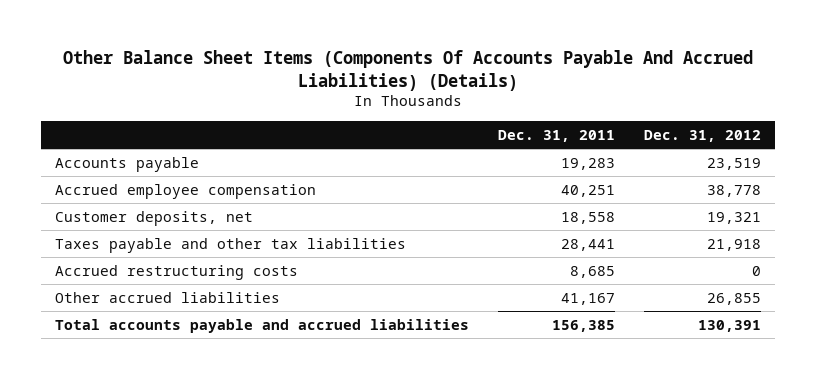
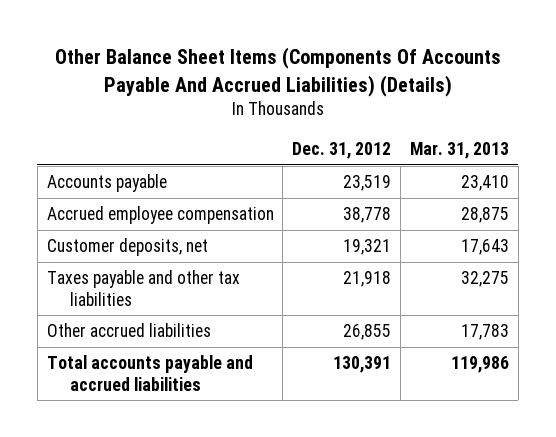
[498,129,616,142] Dec. 31, 2011 -> none
none -> [409,141,509,159] Mar. 31, 2013
[55,264,299,280] Accrued restructuring costs -> none

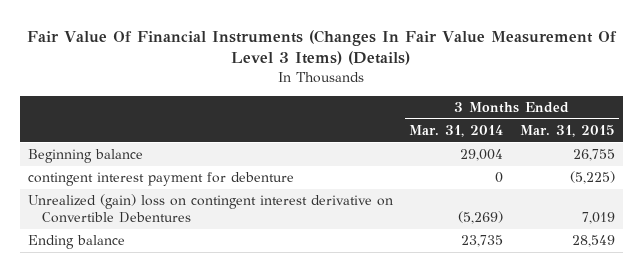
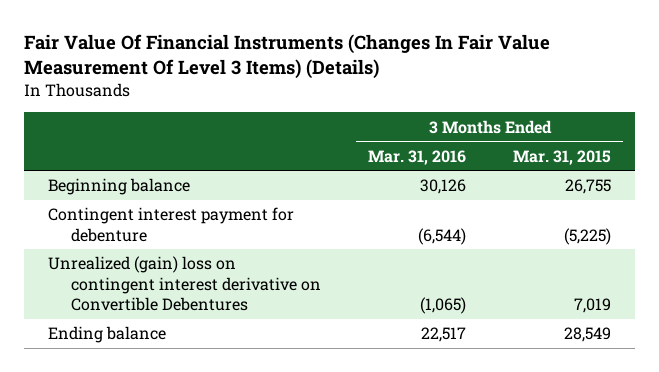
[409,125,504,138] Mar. 31, 2014 -> none
none -> [368,149,467,165] Mar. 31, 2016
[28,172,295,187] contingent interest payment for debenture -> [47,207,294,242] Contingent interest payment for debenture

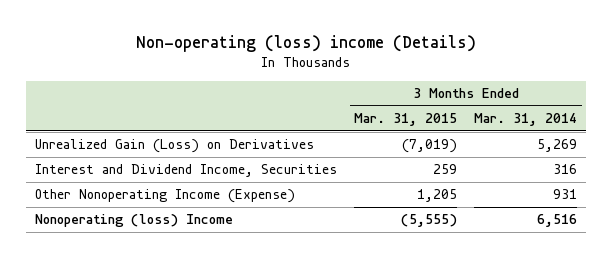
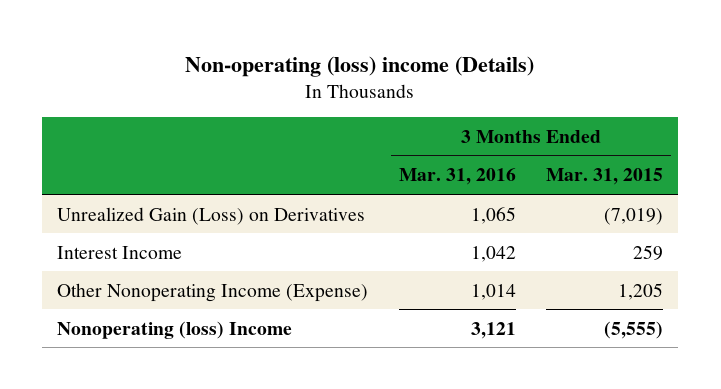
[474,113,578,127] Mar. 31, 2014 -> none
none -> [398,168,516,186] Mar. 31, 2016
[34,164,337,178] Interest and Dividend Income, Securities -> [57,245,183,259] Interest Income

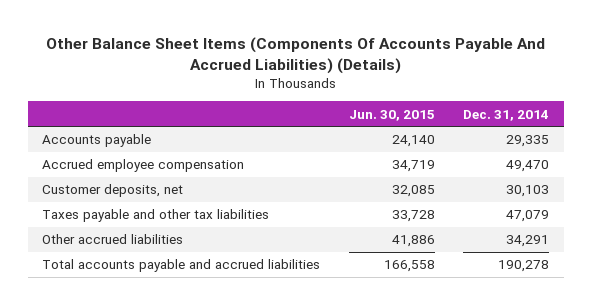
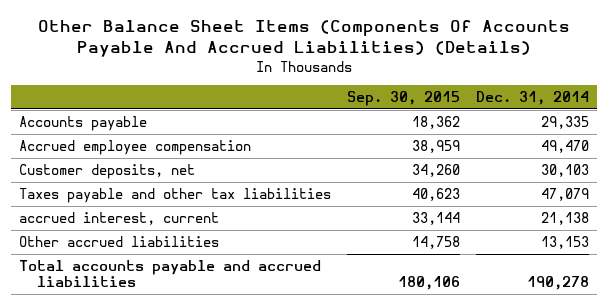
[348,109,435,121] Jun. 30, 2015 -> none
none -> [347,91,461,107] Sep. 30, 2015
none -> [19,211,220,225] accrued interest, current
[506,235,550,248] 34,291 -> [541,235,590,249] 13,153

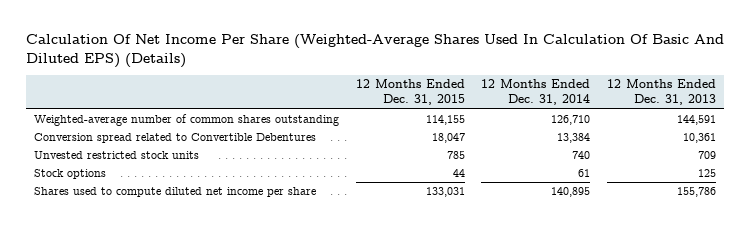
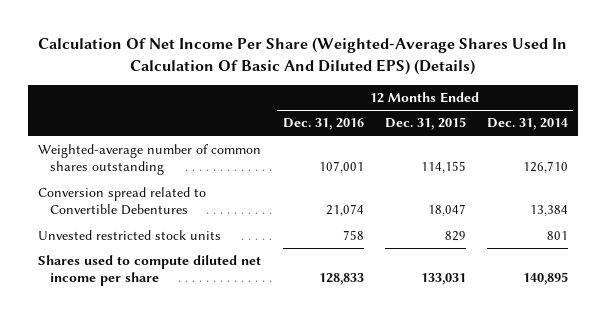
[607,79,717,106] 12 Months Ended Dec. 31, 2013 -> none
none -> [282,118,364,131] Dec. 31, 2016
[33,169,106,180] Stock options -> none
[446,151,465,160] 785 -> [444,231,466,242] 829
[572,151,591,160] 740 -> [546,231,568,241] 801

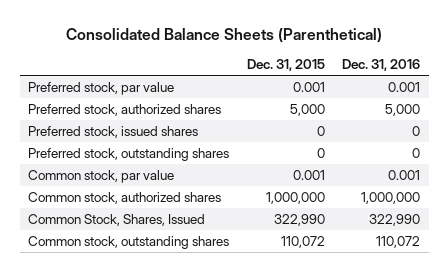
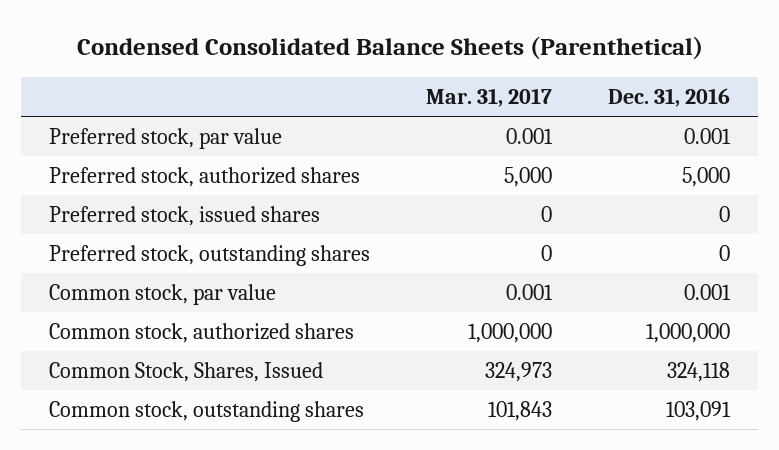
[66,28,383,44] Consolidated Balance Sheets (Parenthetical) -> [76,36,703,61] Condensed Consolidated Balance Sheets (Parenthetical)
[246,59,325,72] Dec. 31, 2015 -> none
none -> [426,88,553,108] Mar. 31, 2017
[368,213,420,226] 322,990 -> [666,362,730,383] 324,118
[375,235,420,248] 110,072 -> [665,401,731,422] 103,091

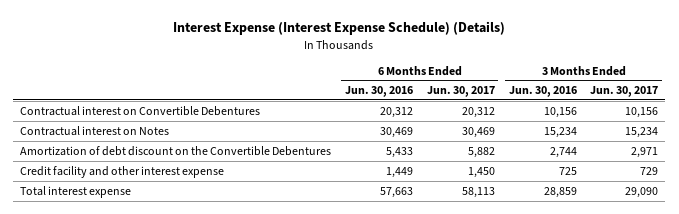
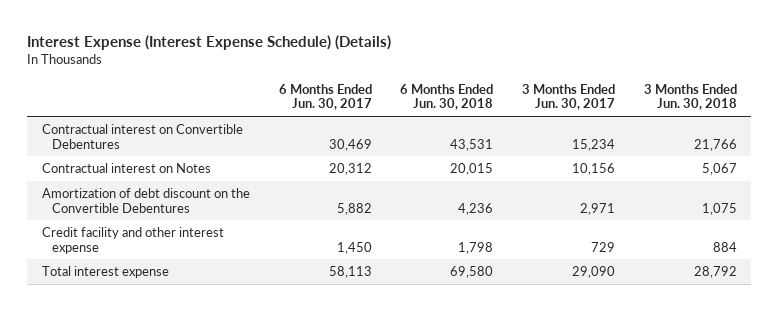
[344,86,413,98] Jun. 30, 2016 -> none
[508,86,577,98] Jun. 30, 2016 -> none
none -> [400,83,494,111] 6 Months Ended Jun. 30, 2018
none -> [644,83,738,111] 3 Months Ended Jun. 30, 2018
[461,106,495,118] 20,312 -> [328,138,372,151] 30,469
[625,106,659,118] 10,156 -> [572,138,616,151] 15,234
[461,126,495,138] 30,469 -> [328,162,372,175] 20,312
[625,126,659,138] 15,234 -> [572,162,616,175] 10,156

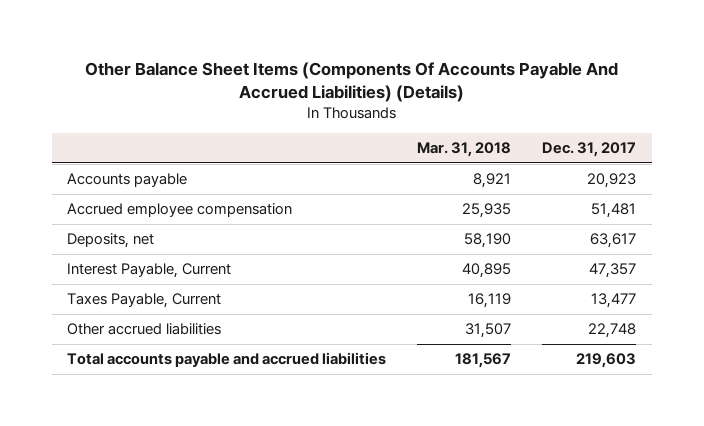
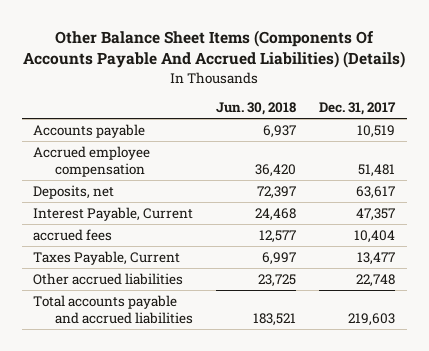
[417,141,512,157] Mar. 31, 2018 -> none
none -> [216,102,297,116] Jun. 30, 2018
[587,173,637,189] 20,923 -> [357,124,396,138] 10,519
none -> [33,228,113,241] accrued fees

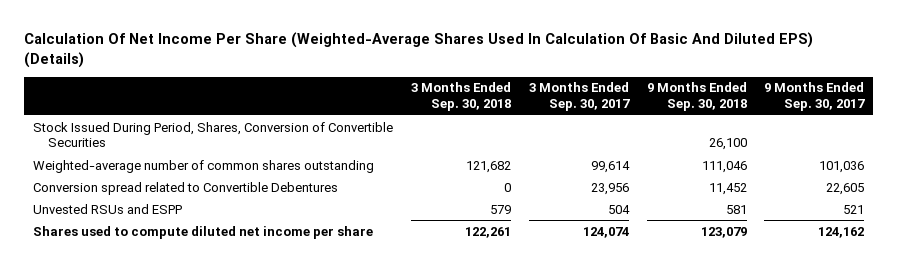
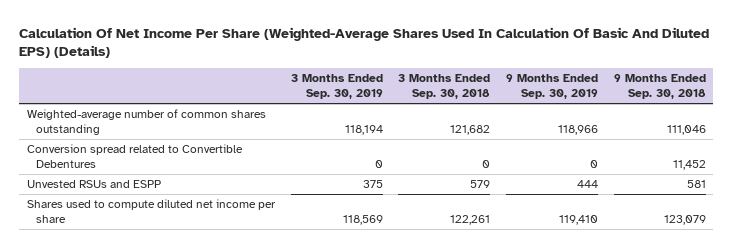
[528,82,630,112] 3 Months Ended Sep. 30, 2017 -> none
[764,82,866,112] 9 Months Ended Sep. 30, 2017 -> none
none -> [290,74,383,100] 3 Months Ended Sep. 30, 2019
none -> [505,74,598,100] 9 Months Ended Sep. 30, 2019
[33,121,394,148] Stock Issued During Period, Shares, Conversion of Convertible Securities -> none

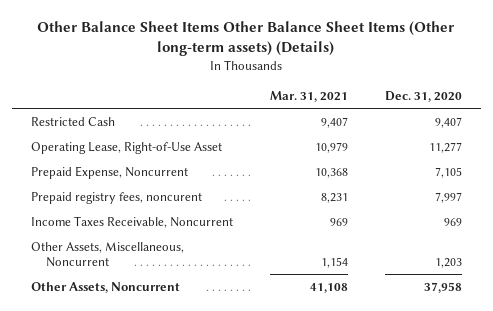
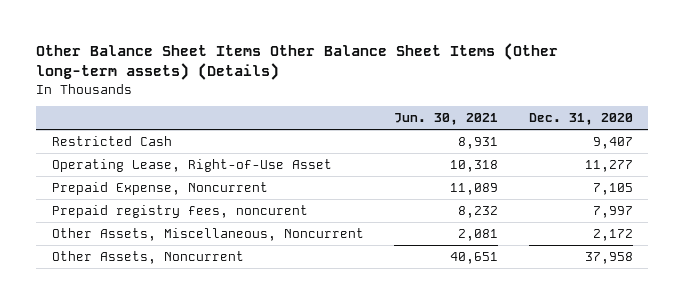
[269,90,348,102] Mar. 31, 2021 -> none
none -> [394,113,499,126] Jun. 30, 2021
[30,215,233,228] Income Taxes Receivable, Noncurrent -> none
[435,257,463,268] 1,203 -> [592,228,633,241] 2,172

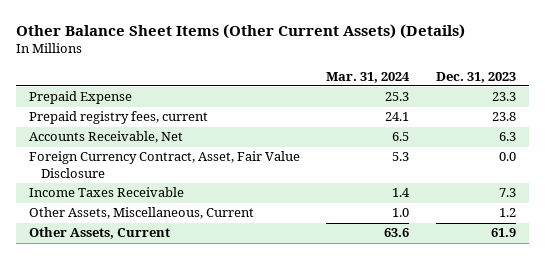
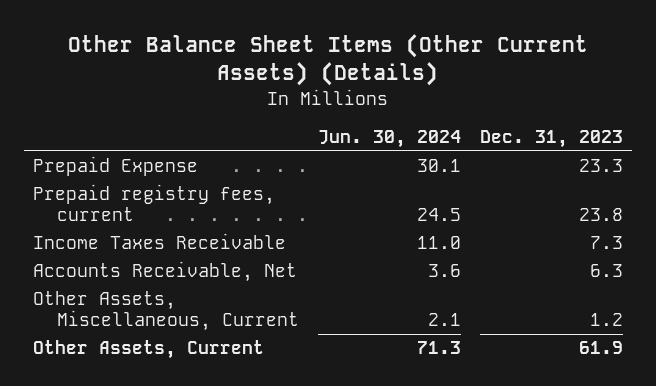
[326,71,411,83] Mar. 31, 2024 -> none
none -> [317,130,461,149] Jun. 30, 2024
[29,151,301,178] Foreign Currency Contract, Asset, Fair Value Disclosure -> none
[29,131,184,144] Accounts Receivable, Net -> [33,261,298,283] Accounts Receivable, Net

